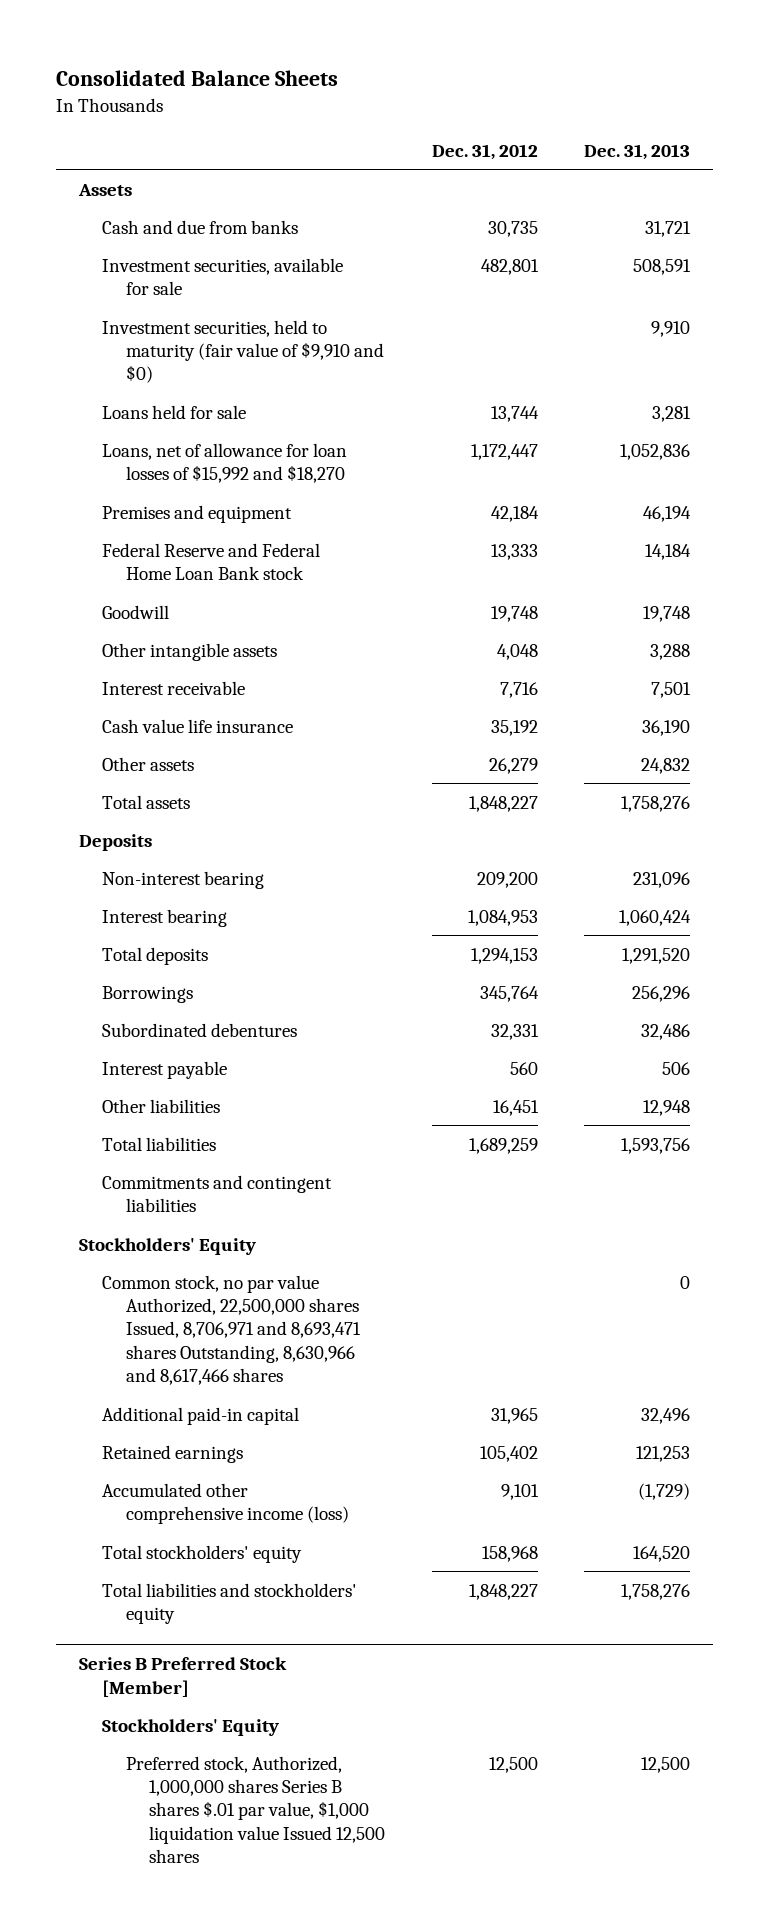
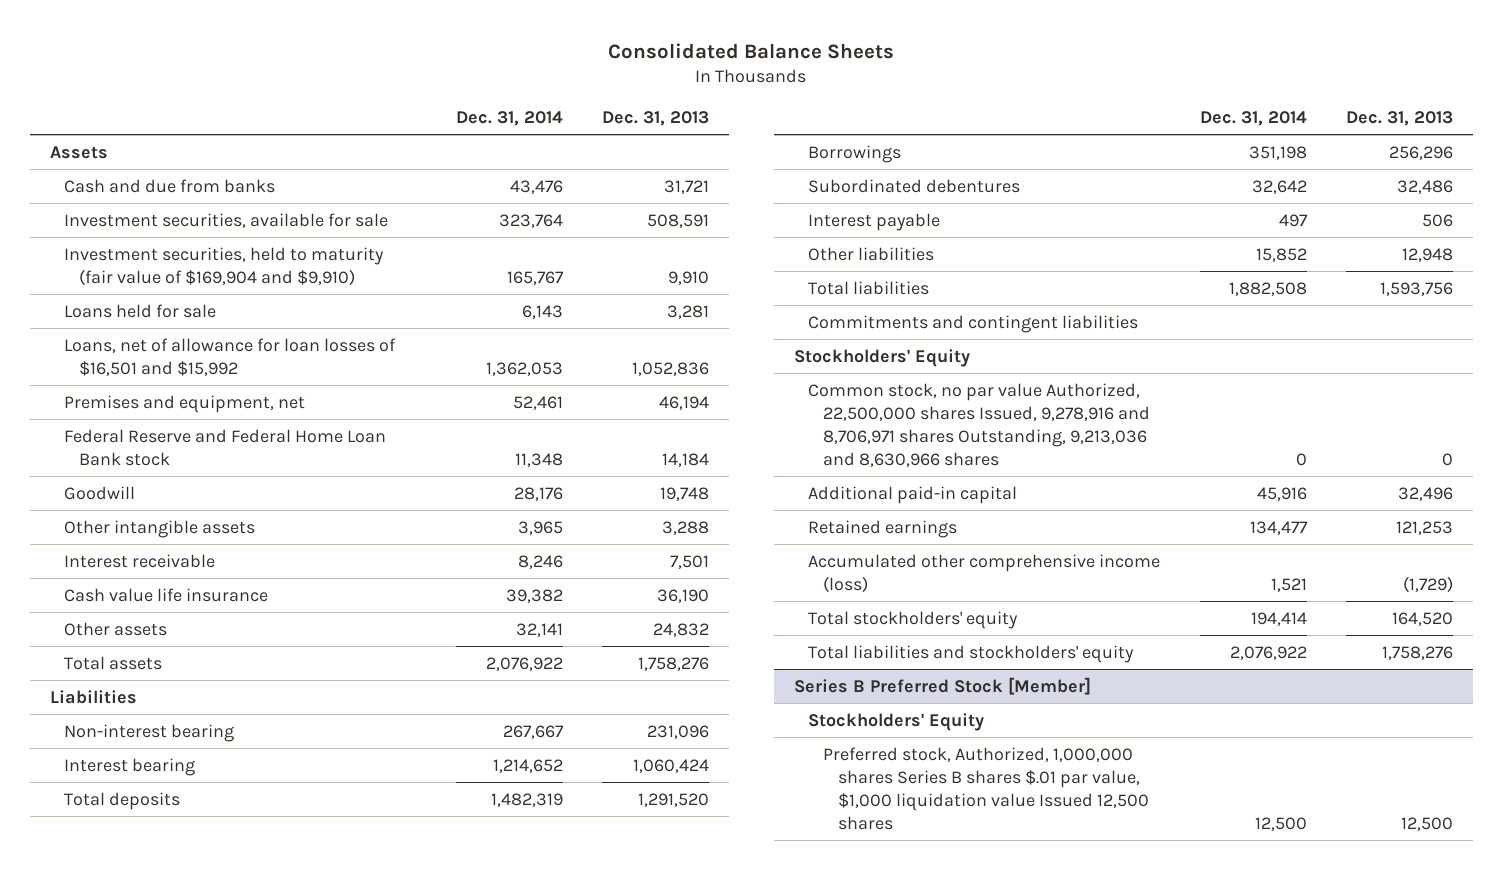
[431,143,538,160] Dec. 31, 2012 -> none
none -> [455,110,563,126] Dec. 31, 2014
[102,319,384,384] Investment securities, held to maturity (fair value of $9,910 and $0) -> [64,246,385,286] Investment securities, held to maturity (fair value of $169,904 and $9,910)
[102,442,348,484] Loans, net of allowance for loan losses of $15,992 and $18,270 -> [64,337,397,376] Loans, net of allowance for loan losses of $16,501 and $15,992
[102,504,293,523] Premises and equipment -> [64,394,306,413] Premises and equipment, net
[79,833,153,851] Deposits -> none
none -> [49,689,137,704] Liabilities
[102,1274,361,1386] Common stock, no par value Authorized, 22,500,000 shares Issued, 8,706,971 and 8,693,471 shares Outstanding, 8,630,966 and 8,617,466 shares -> [808,382,1150,467] Common stock, no par value Authorized, 22,500,000 shares Issued, 9,278,916 and 8,706,971 shares Outstanding, 9,213,036 and 8,630,966 shares

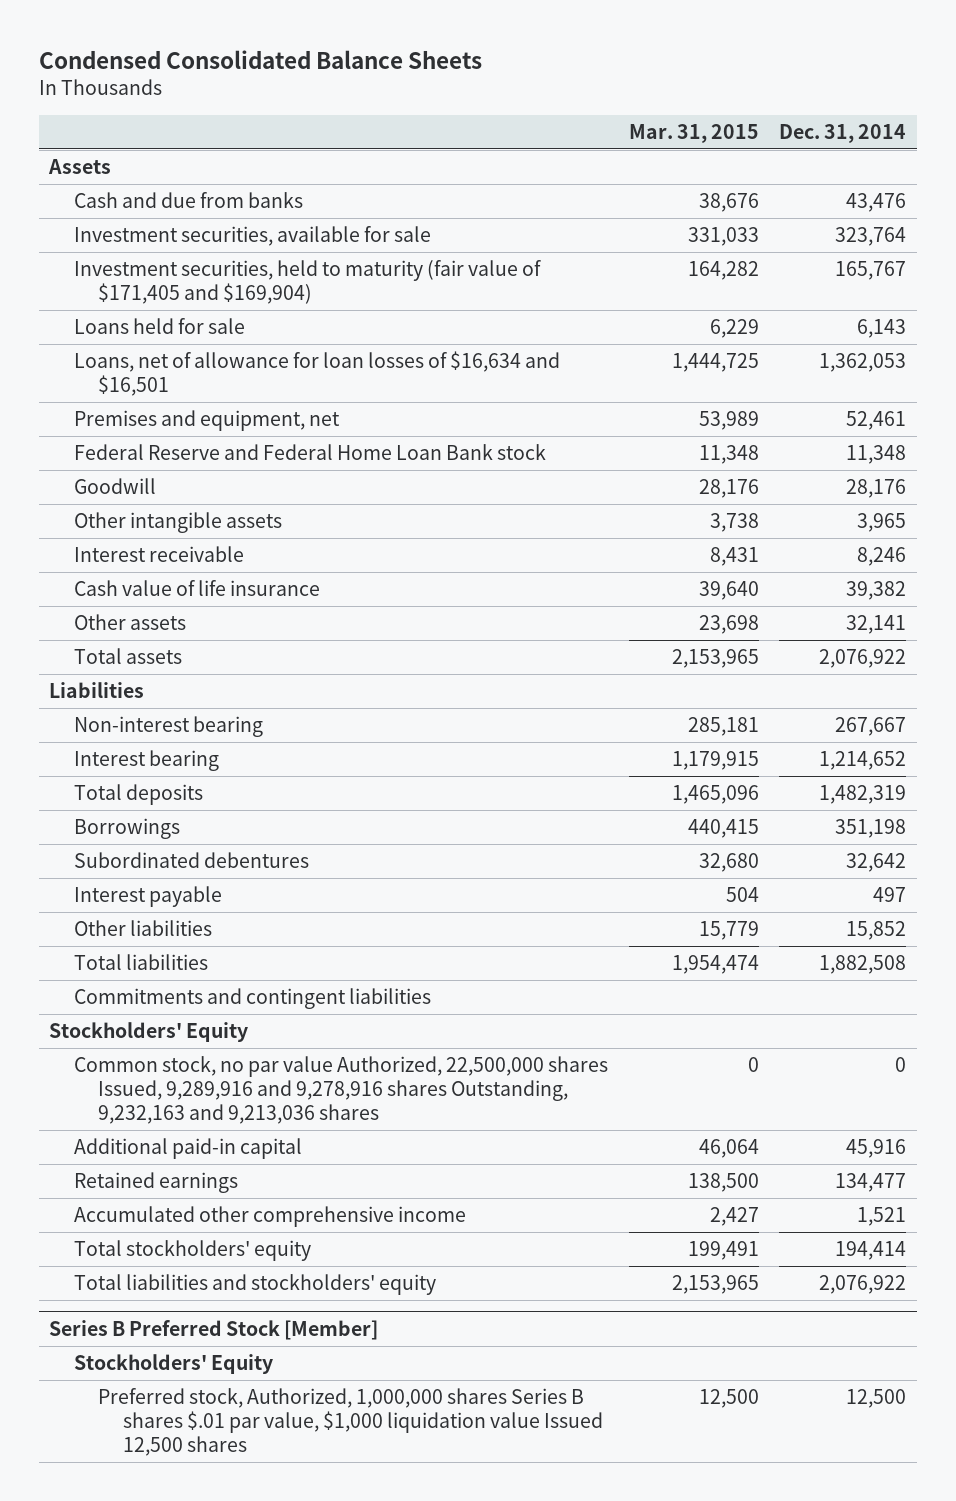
[608,42,895,59] Consolidated Balance Sheets -> [38,50,482,70] Condensed Consolidated Balance Sheets
[602,110,710,126] Dec. 31, 2013 -> none
none -> [628,123,759,143] Mar. 31, 2015
[64,246,385,286] Investment securities, held to maturity (fair value of $169,904 and $9,910) -> [73,260,541,304] Investment securities, held to maturity (fair value of $171,405 and $169,904)
[64,337,397,376] Loans, net of allowance for loan losses of $16,501 and $15,992 -> [73,351,560,396] Loans, net of allowance for loan losses of $16,634 and $16,501
[64,587,269,602] Cash value life insurance -> [73,580,320,597] Cash value of life insurance
[808,382,1150,467] Common stock, no par value Authorized, 22,500,000 shares Issued, 9,278,916 and 8,706,971 shares Outstanding, 9,213,036 and 8,630,966 shares -> [73,1056,608,1124] Common stock, no par value Authorized, 22,500,000 shares Issued, 9,289,916 and 9,278,916 shares Outstanding, 9,232,163 and 9,213,036 shares
[808,553,1161,593] Accumulated other comprehensive income (loss) -> [73,1206,466,1228] Accumulated other comprehensive income

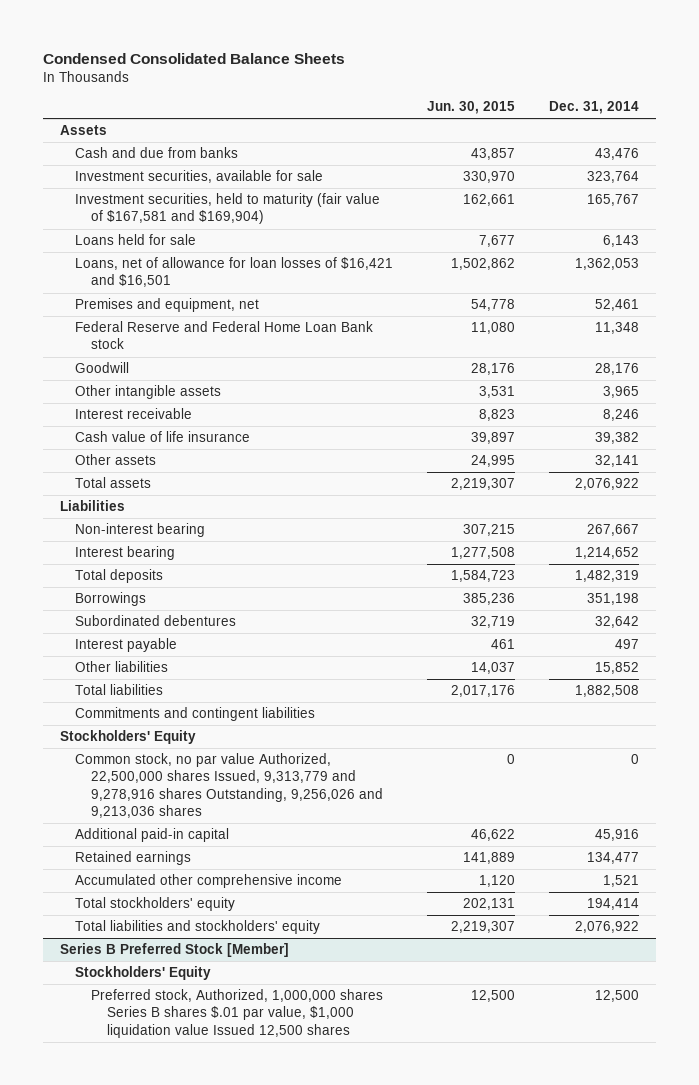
[628,123,759,143] Mar. 31, 2015 -> none
none -> [427,101,516,115] Jun. 30, 2015
[73,260,541,304] Investment securities, held to maturity (fair value of $171,405 and $169,904) -> [75,193,381,225] Investment securities, held to maturity (fair value of $167,581 and $169,904)
[73,351,560,396] Loans, net of allowance for loan losses of $16,634 and $16,501 -> [75,257,394,288] Loans, net of allowance for loan losses of $16,421 and $16,501
[73,1056,608,1124] Common stock, no par value Authorized, 22,500,000 shares Issued, 9,289,916 and 9,278,916 shares Outstanding, 9,232,163 and 9,213,036 shares -> [75,753,383,818] Common stock, no par value Authorized, 22,500,000 shares Issued, 9,313,779 and 9,278,916 shares Outstanding, 9,256,026 and 9,213,036 shares

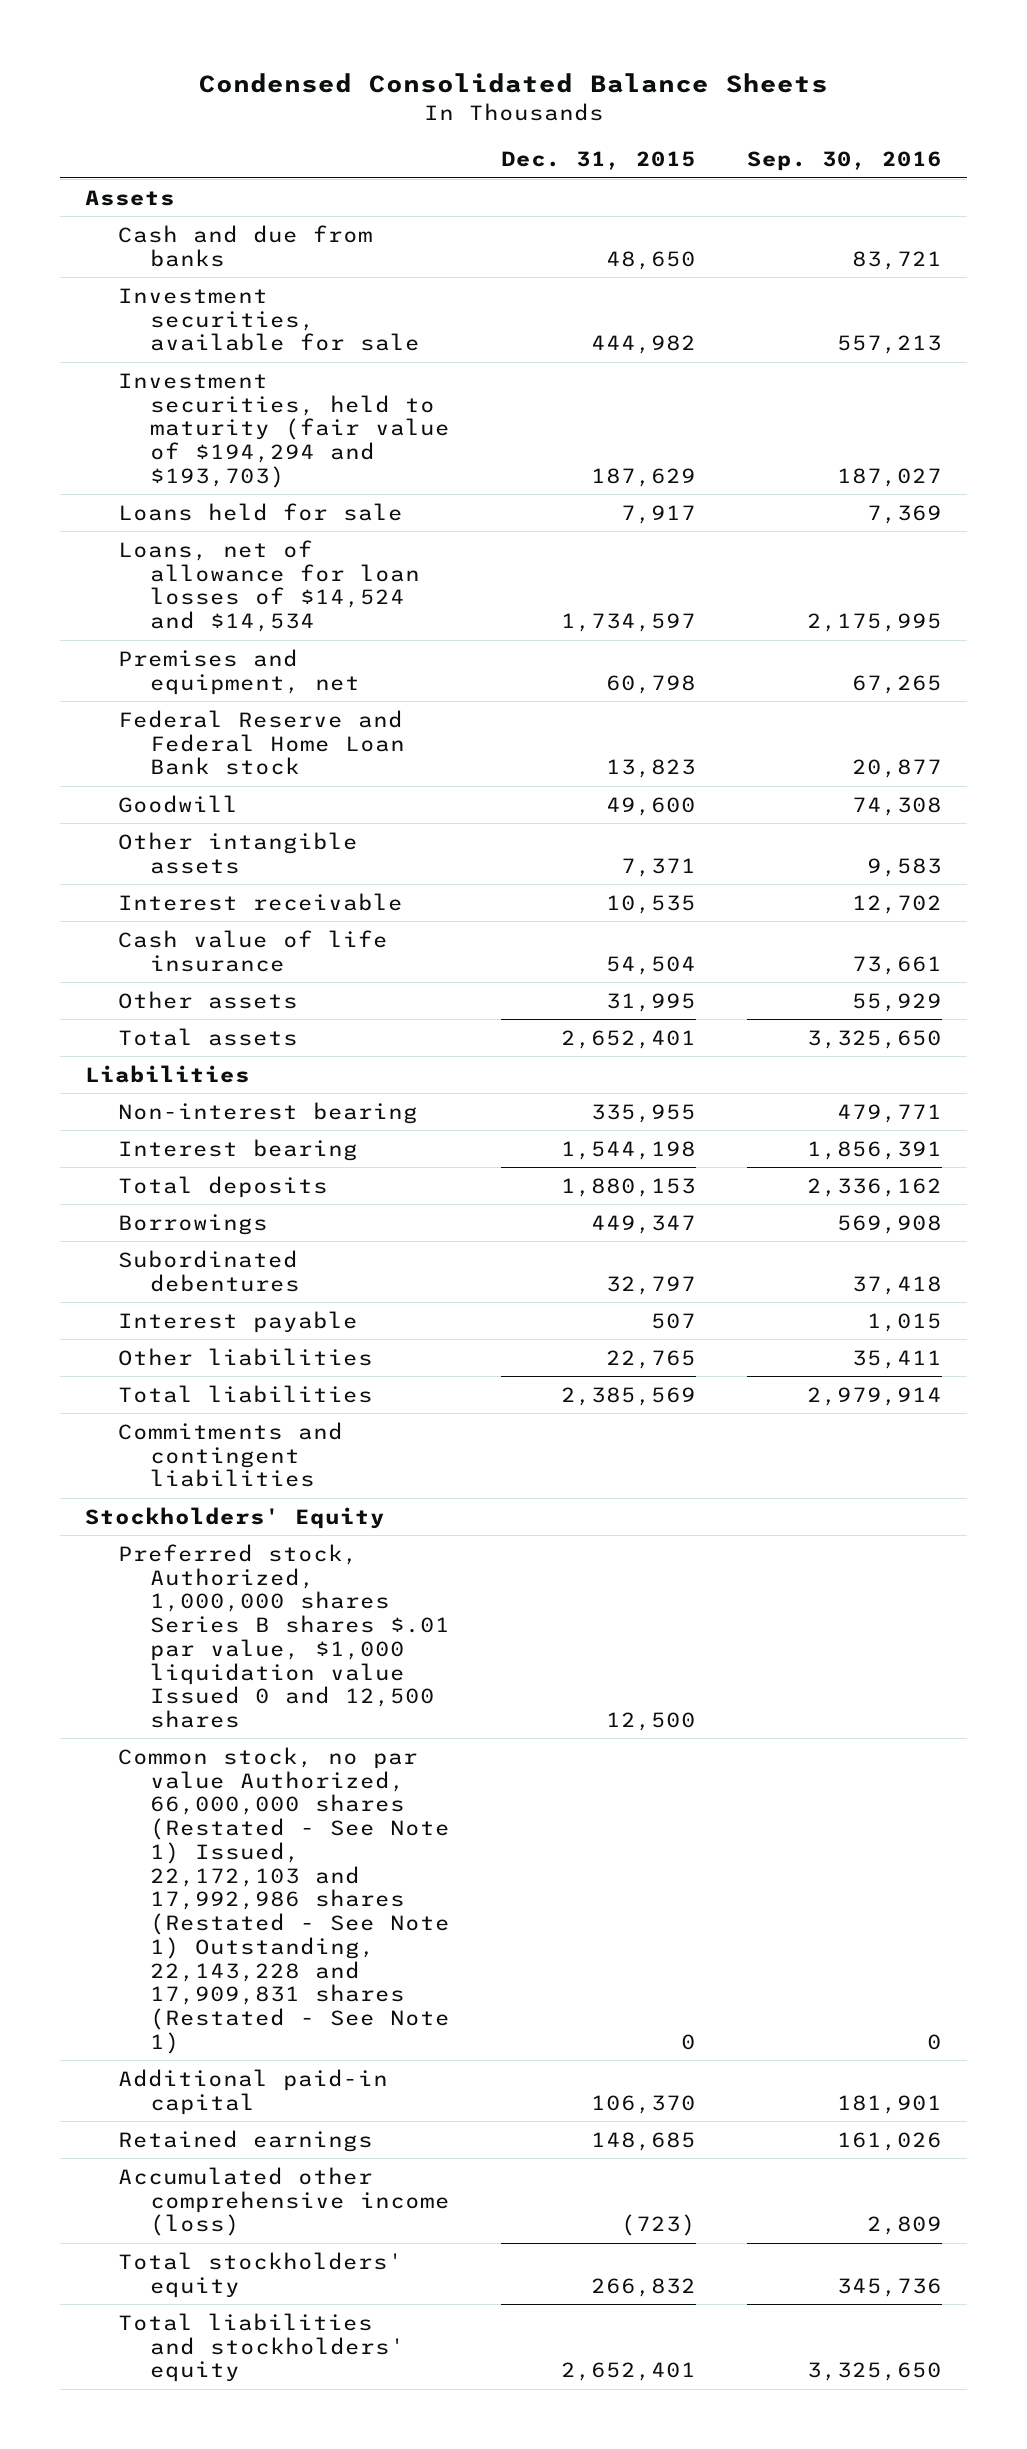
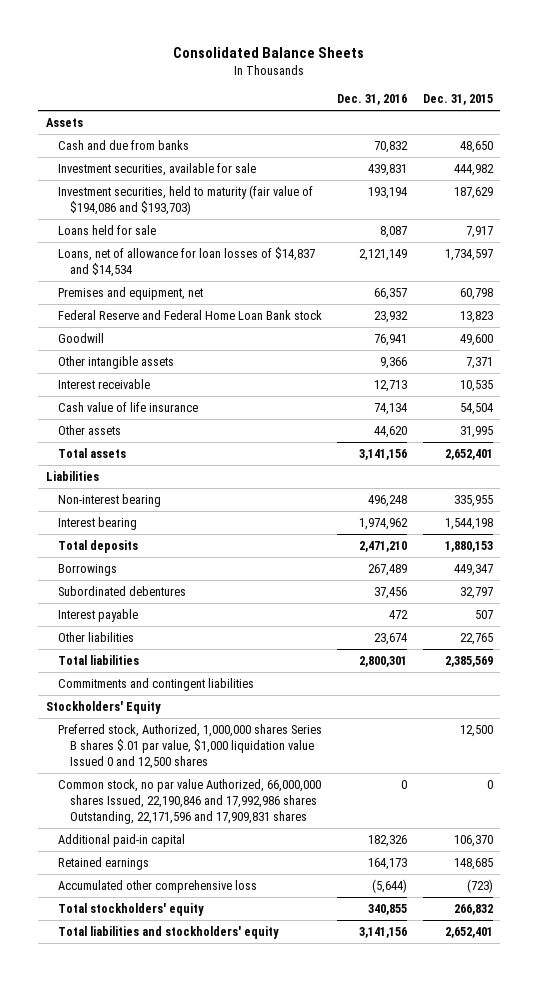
[198,72,828,93] Condensed Consolidated Balance Sheets -> [173,46,365,58] Consolidated Balance Sheets
[746,151,942,172] Sep. 30, 2016 -> none
none -> [337,94,408,106] Dec. 31, 2016
[117,372,451,488] Investment securities, held to maturity (fair value of $194,294 and $193,703) -> [58,184,314,216] Investment securities, held to maturity (fair value of $194,086 and $193,703)
[117,539,421,633] Loans, net of allowance for loan losses of $14,524 and $14,534 -> [58,246,316,278] Loans, net of allowance for loan losses of $14,837 and $14,534
[117,1746,451,2054] Common stock, no par value Authorized, 66,000,000 shares (Restated - See Note 1) Issued, 22,172,103 and 17,992,986 shares (Restated - See Note 1) Outstanding, 22,143,228 and 17,909,831 shares (Restated - See Note 1) -> [58,778,322,825] Common stock, no par value Authorized, 66,000,000 shares Issued, 22,190,846 and 17,992,986 shares Outstanding, 22,171,596 and 17,909,831 shares
[117,2166,451,2237] Accumulated other comprehensive income (loss) -> [58,879,258,893] Accumulated other comprehensive loss

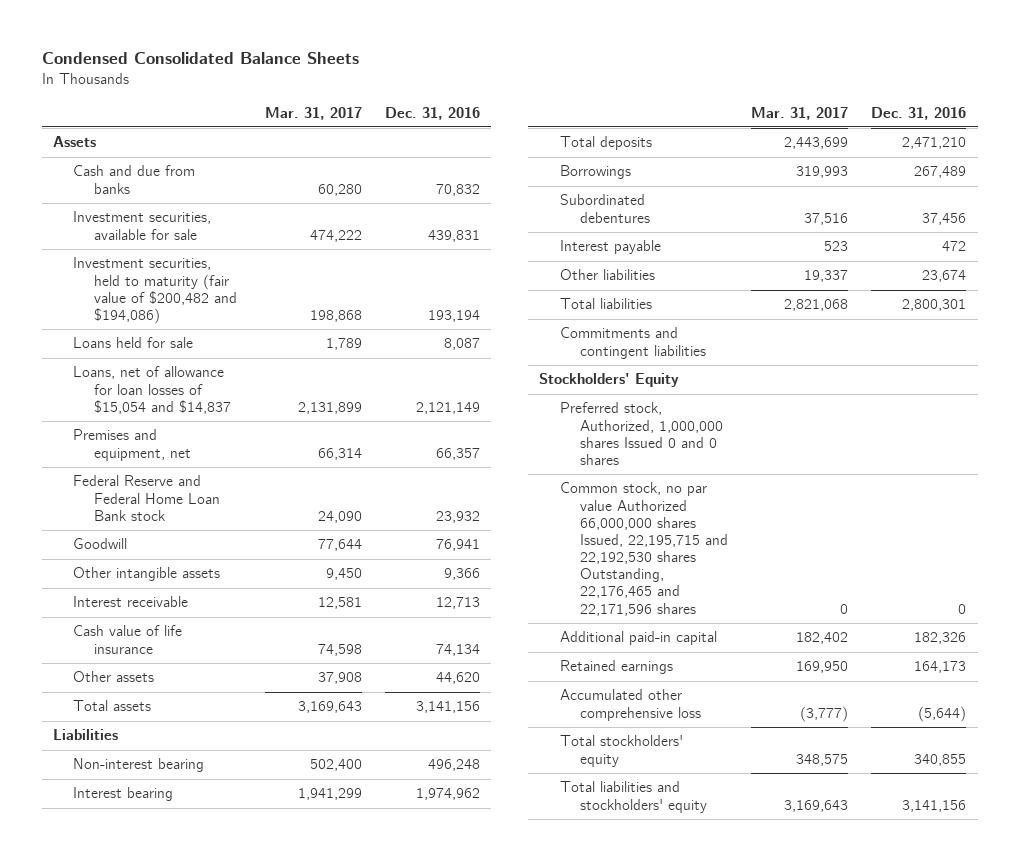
[173,46,365,58] Consolidated Balance Sheets -> [41,52,359,65] Condensed Consolidated Balance Sheets
[422,94,493,106] Dec. 31, 2015 -> none
none -> [264,106,362,120] Mar. 31, 2017
[58,184,314,216] Investment securities, held to maturity (fair value of $194,086 and $193,703) -> [73,257,237,324] Investment securities, held to maturity (fair value of $200,482 and $194,086)
[58,246,316,278] Loans, net of allowance for loan losses of $14,837 and $14,534 -> [73,366,231,414] Loans, net of allowance for loan losses of $15,054 and $14,837
[58,723,323,770] Preferred stock, Authorized, 1,000,000 shares Series B shares $.01 par value, $1,000 liquidation value Issued 0 and 12,500 shares -> [559,402,724,465] Preferred stock, Authorized, 1,000,000 shares Issued 0 and 0 shares
[58,778,322,825] Common stock, no par value Authorized, 66,000,000 shares Issued, 22,190,846 and 17,992,986 shares Outstanding, 22,171,596 and 17,909,831 shares -> [559,482,729,616] Common stock, no par value Authorized 66,000,000 shares Issued, 22,195,715 and 22,192,530 shares Outstanding, 22,176,465 and 22,171,596 shares

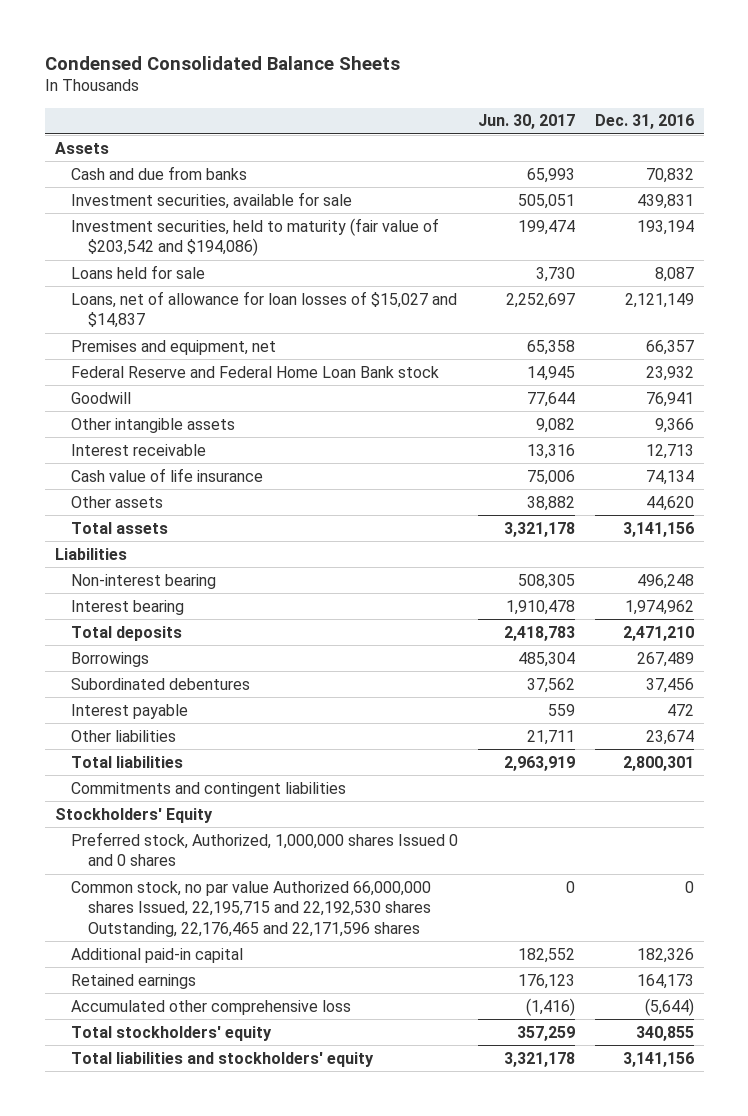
[264,106,362,120] Mar. 31, 2017 -> none
none -> [477,114,575,130] Jun. 30, 2017
[73,257,237,324] Investment securities, held to maturity (fair value of $200,482 and $194,086) -> [71,217,440,257] Investment securities, held to maturity (fair value of $203,542 and $194,086)
[73,366,231,414] Loans, net of allowance for loan losses of $15,054 and $14,837 -> [71,290,458,329] Loans, net of allowance for loan losses of $15,027 and $14,837

